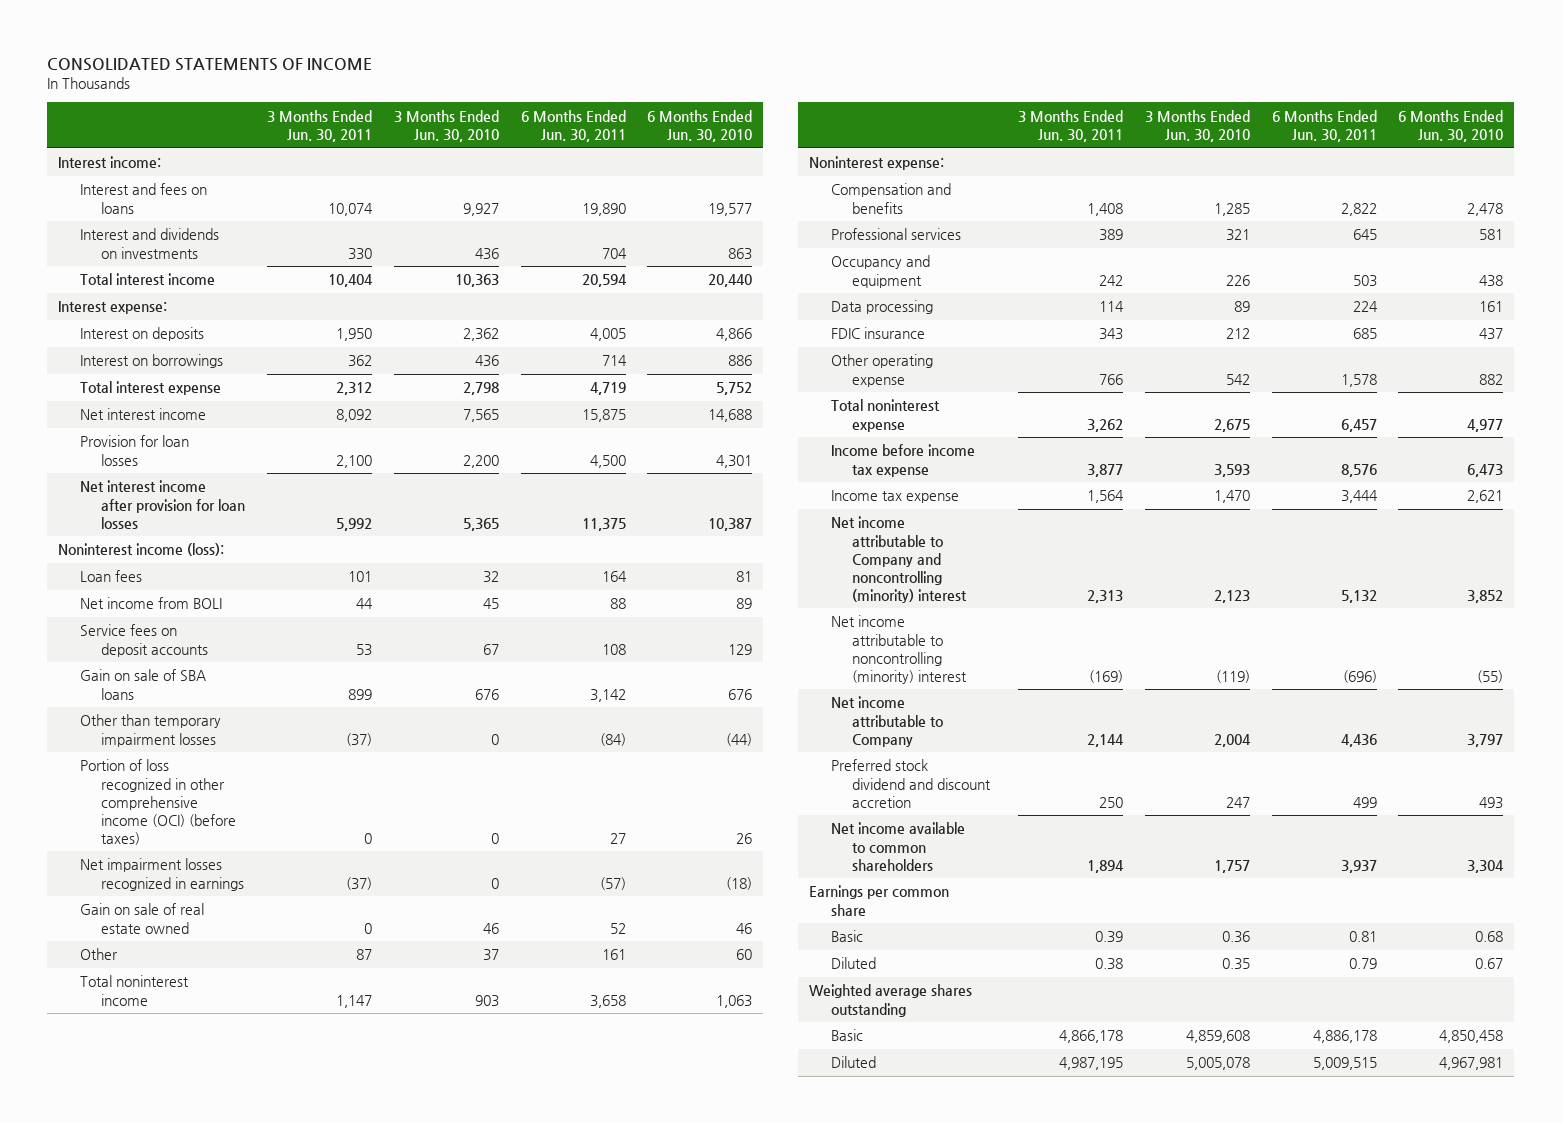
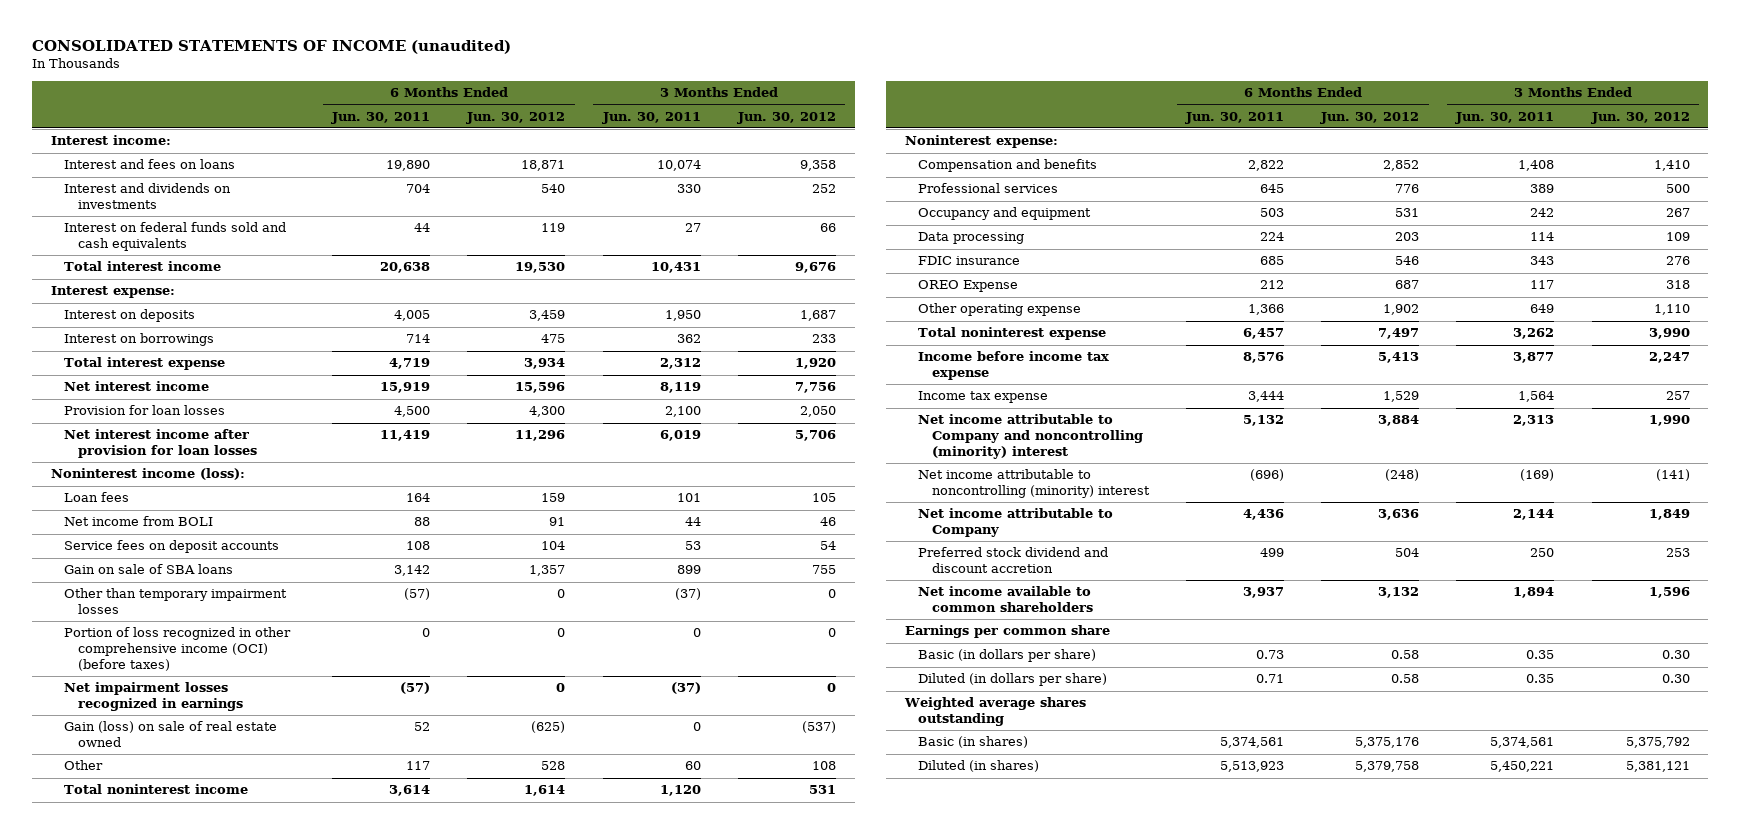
[47,58,373,72] CONSOLIDATED STATEMENTS OF INCOME -> [32,40,512,55] CONSOLIDATED STATEMENTS OF INCOME (unaudited)
[393,109,499,142] 3 Months Ended Jun. 30, 2010 -> none
[647,109,753,142] 6 Months Ended Jun. 30, 2010 -> none
none -> [466,111,566,124] Jun. 30, 2012
none -> [736,111,836,124] Jun. 30, 2012
none -> [64,222,287,252] Interest on federal funds sold and cash equivalents
[328,274,374,288] 10,404 -> [650,262,701,274] 10,431
[581,274,627,288] 20,594 -> [380,262,431,274] 20,638
[336,409,373,423] 8,092 -> [659,382,701,394] 8,119
[581,409,626,423] 15,875 -> [380,382,431,394] 15,919
[336,517,373,531] 5,992 -> [659,430,701,442] 6,019
[581,517,626,531] 11,375 -> [380,430,431,442] 11,419
[599,732,626,746] (84) -> [404,588,431,601] (57)
[609,832,626,844] 27 -> [422,628,431,638] 0
[79,903,204,934] Gain on sale of real estate owned -> [64,721,278,748] Gain (loss) on sale of real estate owned
[356,949,373,961] 87 -> [684,761,701,771] 60
[601,949,626,961] 161 -> [406,761,431,771] 117
[336,994,373,1008] 1,147 -> [659,785,701,797] 1,120
[589,994,626,1008] 3,658 -> [389,785,431,797] 3,614
none -> [918,280,1019,293] OREO Expense
[1099,373,1124,385] 766 -> [1530,304,1555,314] 649
[1340,373,1377,387] 1,578 -> [1247,304,1284,316] 1,366
[830,930,863,943] Basic -> [918,649,1097,663] Basic (in dollars per share)
[1095,931,1124,944] 0.39 -> [1526,650,1555,660] 0.35
[1348,931,1377,943] 0.81 -> [1255,650,1284,660] 0.73
[830,957,876,970] Diluted -> [918,673,1108,687] Diluted (in dollars per share)
[1095,958,1124,971] 0.38 -> [1526,674,1555,684] 0.35
[1348,958,1377,970] 0.79 -> [1255,674,1284,684] 0.71
[830,1029,863,1042] Basic -> [918,736,1029,749] Basic (in shares)
[1059,1030,1124,1044] 4,866,178 -> [1490,737,1555,749] 5,374,561
[1312,1030,1377,1044] 4,886,178 -> [1219,737,1284,749] 5,374,561
[830,1056,876,1069] Diluted -> [918,760,1040,773] Diluted (in shares)
[1059,1057,1124,1071] 4,987,195 -> [1490,761,1555,773] 5,450,221
[1312,1057,1377,1071] 5,009,515 -> [1219,761,1284,773] 5,513,923

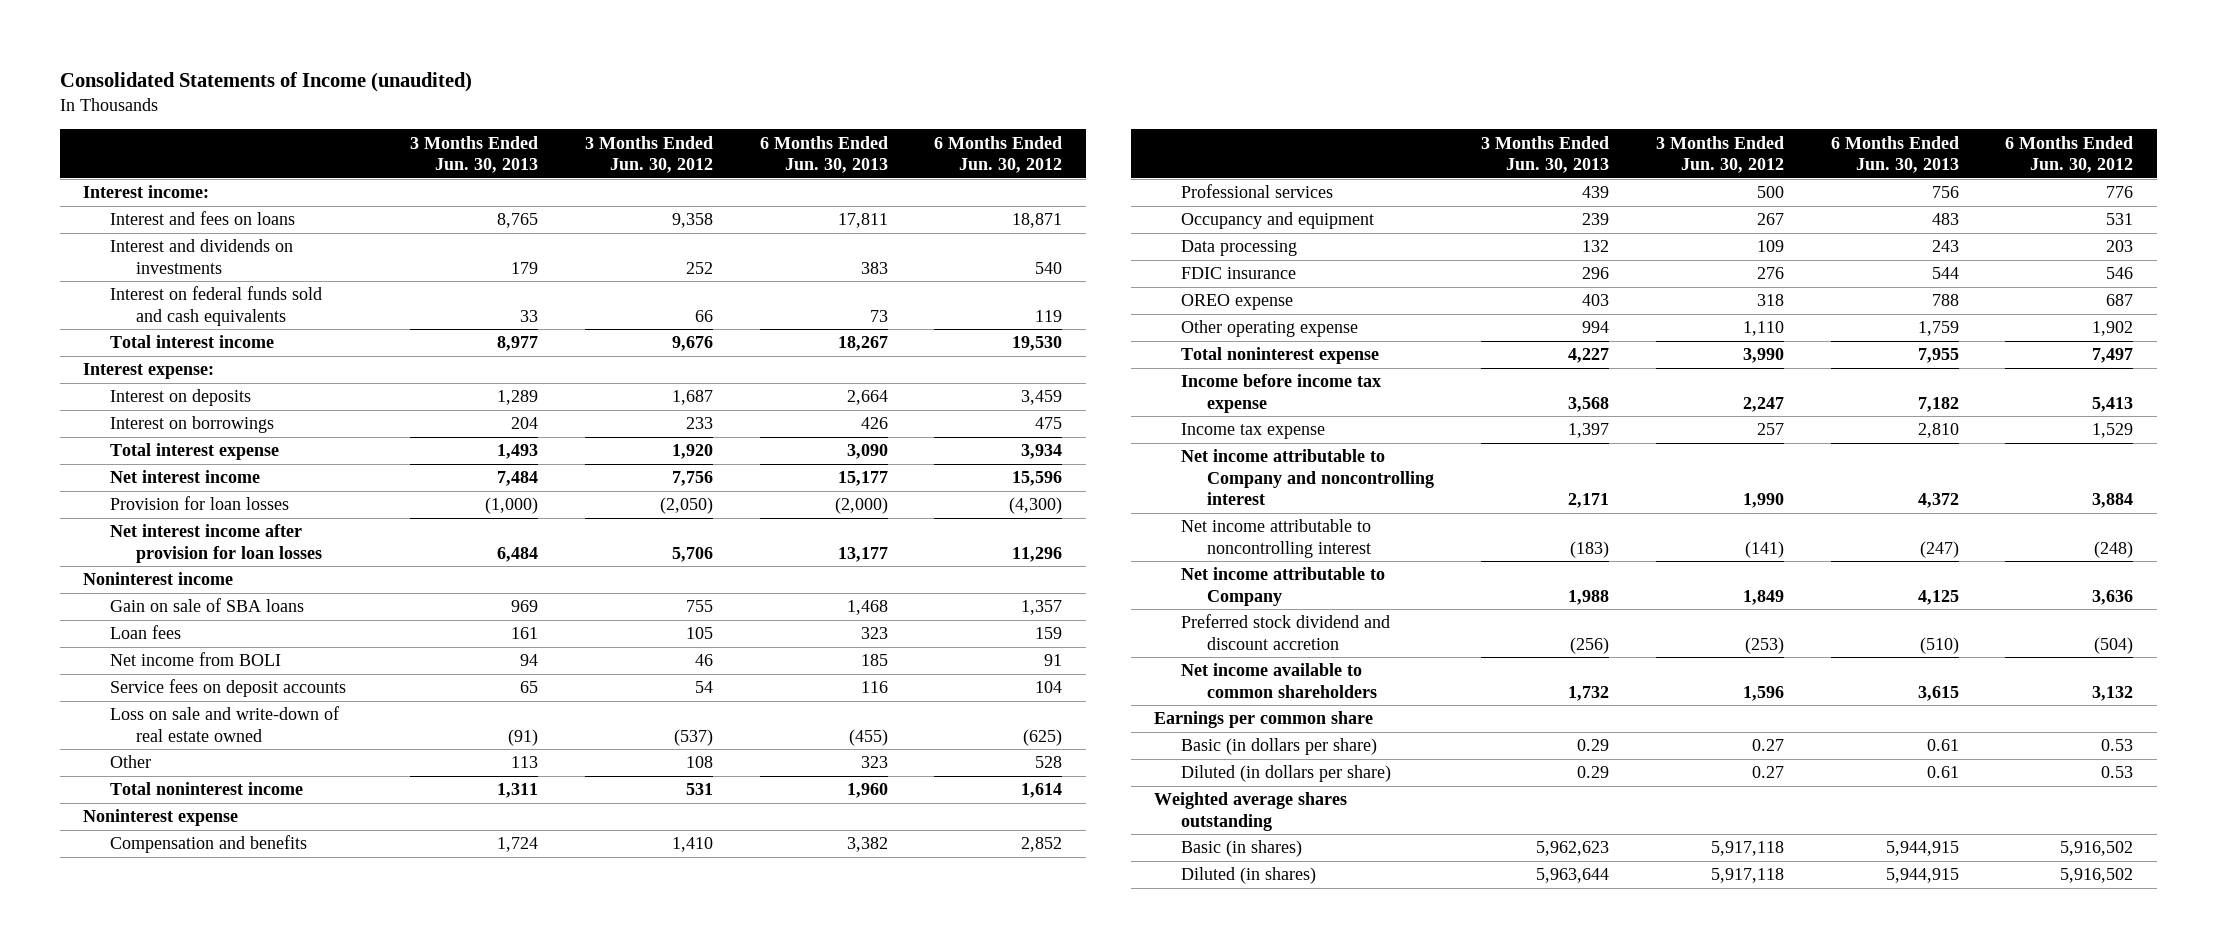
[32,40,512,55] CONSOLIDATED STATEMENTS OF INCOME (unaudited) -> [59,72,472,93] Consolidated Statements of Income (unaudited)
[331,111,431,124] Jun. 30, 2011 -> none
[601,111,701,124] Jun. 30, 2011 -> none
none -> [410,135,539,173] 3 Months Ended Jun. 30, 2013
none -> [759,135,888,173] 6 Months Ended Jun. 30, 2013
[529,406,566,418] 4,300 -> [1009,497,1063,515] (4,300)
[799,406,836,418] 2,050 -> [659,497,713,515] (2,050)
[50,468,245,481] Noninterest income (loss): -> [82,572,233,586] Noninterest income
[64,564,234,575] Gain on sale of SBA loans -> [109,598,304,613] Gain on sale of SBA loans
[64,588,288,615] Other than temporary impairment losses -> none
[64,627,292,672] Portion of loss recognized in other comprehensive income (OCI) (before taxes) -> none
[64,682,243,712] Net impairment losses recognized in earnings -> none
[64,721,278,748] Gain (loss) on sale of real estate owned -> [109,706,339,742] Loss on sale and write-down of real estate owned
[904,135,1058,149] Noninterest expense: -> [82,809,238,827] Noninterest expense
[918,280,1019,293] OREO Expense -> [1180,294,1293,311] OREO expense
[918,414,1143,460] Net income attributable to Company and noncontrolling (minority) interest -> [1180,449,1435,506] Net income attributable to Company and noncontrolling interest
[918,469,1150,499] Net income attributable to noncontrolling (minority) interest -> [1180,519,1372,558] Net income attributable to noncontrolling interest
[1395,548,1420,558] 504 -> [2094,636,2134,654] (504)
[1665,548,1690,558] 253 -> [1744,636,1784,654] (253)
[1391,650,1420,660] 0.58 -> [2101,739,2134,752] 0.53
[1661,650,1690,660] 0.30 -> [1751,739,1784,752] 0.27
[1391,674,1420,684] 0.58 -> [2101,766,2134,779] 0.53
[1661,674,1690,684] 0.30 -> [1751,766,1784,779] 0.27
[1355,737,1420,749] 5,375,176 -> [2060,841,2134,857] 5,916,502
[1625,737,1690,749] 5,375,792 -> [1710,841,1784,857] 5,917,118
[1355,761,1420,773] 5,379,758 -> [2060,868,2134,884] 5,916,502
[1625,761,1690,773] 5,381,121 -> [1710,868,1784,884] 5,917,118

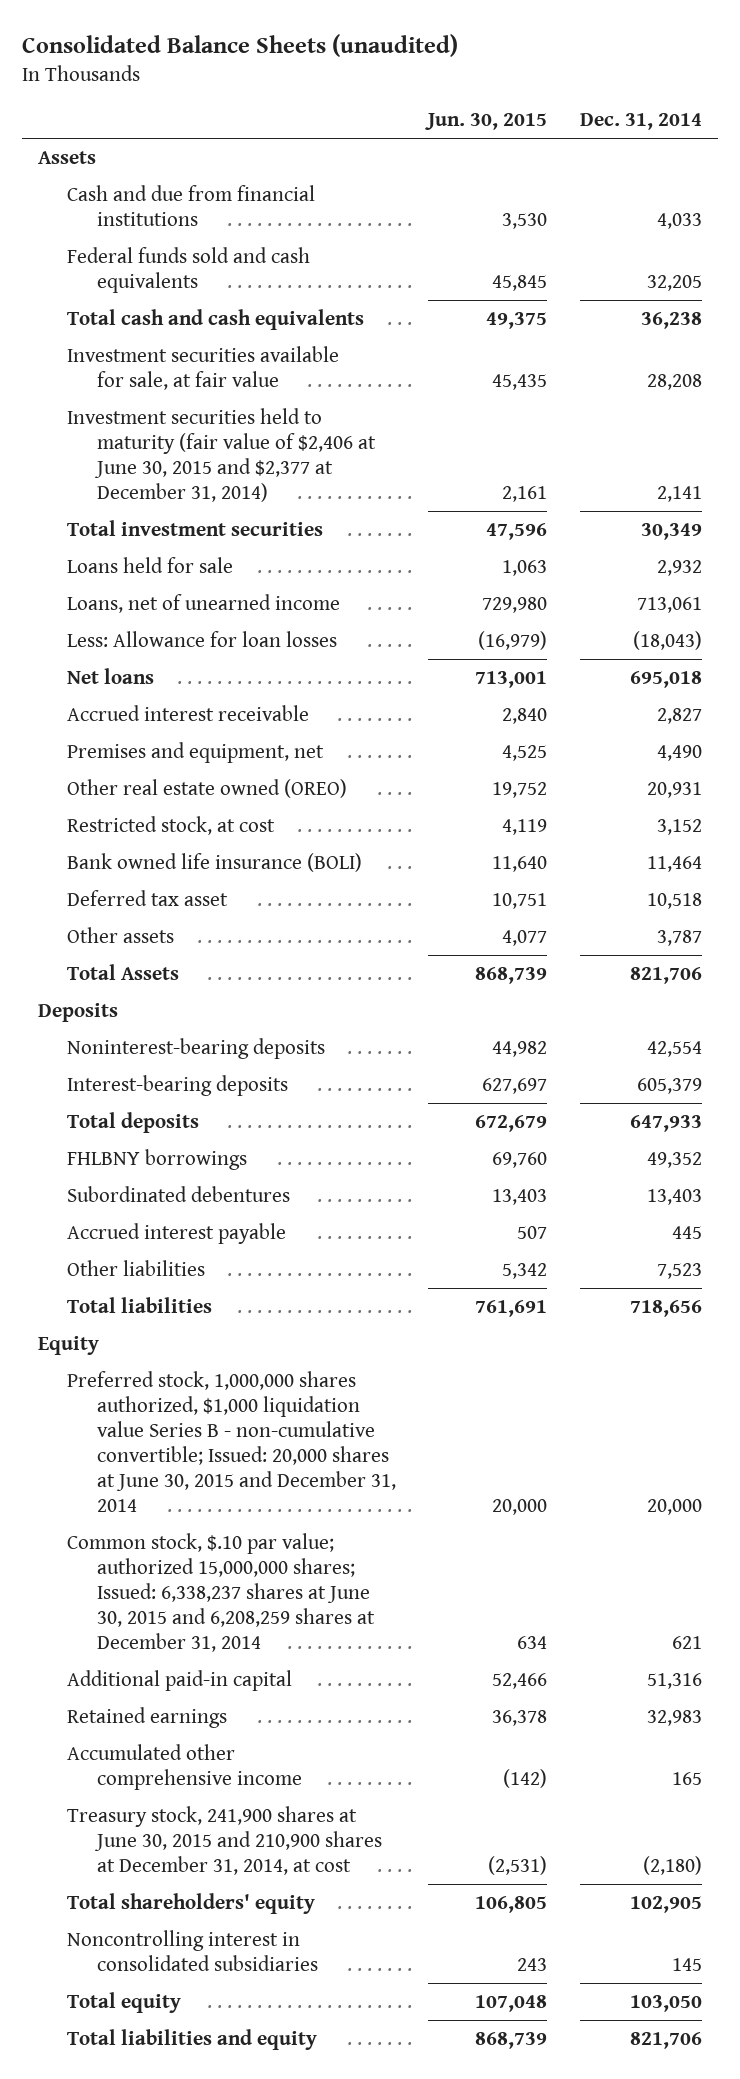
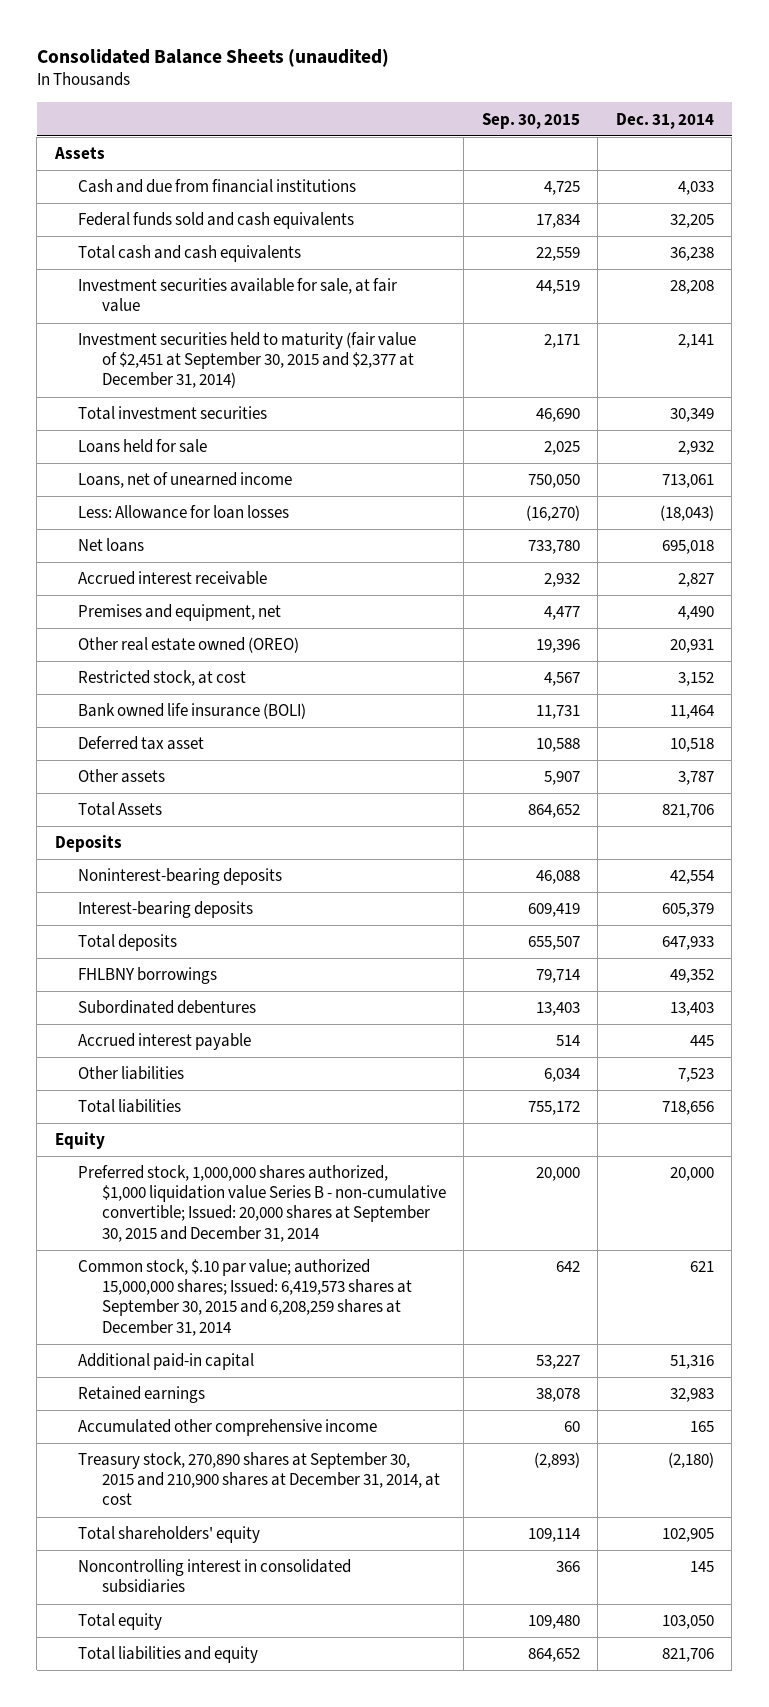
[425,113,548,131] Jun. 30, 2015 -> none
none -> [481,112,580,129] Sep. 30, 2015
[67,407,376,502] Investment securities held to maturity (fair value of $2,406 at June 30, 2015 and $2,377 at December 31, 2014) -> [78,332,417,389] Investment securities held to maturity (fair value of $2,451 at September 30, 2015 and $2,377 at December 31, 2014)
[67,1370,396,1512] Preferred stock, 1,000,000 shares authorized, $1,000 liquidation value Series B - non-cumulative convertible; Issued: 20,000 shares at June 30, 2015 and December 31, 2014 -> [78,1165,446,1242] Preferred stock, 1,000,000 shares authorized, $1,000 liquidation value Series B - non-cumulative convertible; Issued: 20,000 shares at September 30, 2015 and December 31, 2014
[67,1532,375,1652] Common stock, $.10 par value; authorized 15,000,000 shares; Issued: 6,338,237 shares at June 30, 2015 and 6,208,259 shares at December 31, 2014 -> [78,1259,412,1336] Common stock, $.10 par value; authorized 15,000,000 shares; Issued: 6,419,573 shares at September 30, 2015 and 6,208,259 shares at December 31, 2014
[67,1805,382,1875] Treasury stock, 241,900 shares at June 30, 2015 and 210,900 shares at December 31, 2014, at cost -> [78,1452,440,1506] Treasury stock, 270,890 shares at September 30, 2015 and 210,900 shares at December 31, 2014, at cost

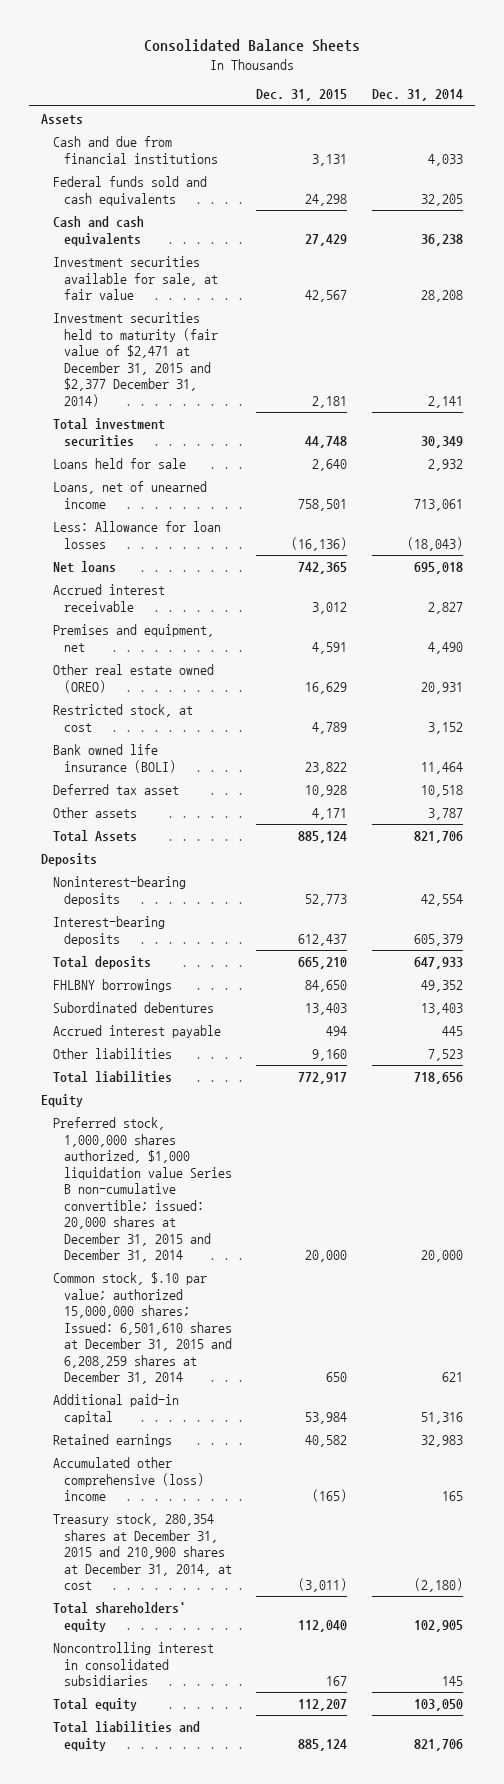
[36,48,389,67] Consolidated Balance Sheets (unaudited) -> [144,39,361,53] Consolidated Balance Sheets
[481,112,580,129] Sep. 30, 2015 -> none
none -> [256,89,348,102] Dec. 31, 2015
[78,245,302,263] Total cash and cash equivalents -> [52,216,144,246] Cash and cash equivalents
[78,332,417,389] Investment securities held to maturity (fair value of $2,451 at September 30, 2015 and $2,377 at December 31, 2014) -> [52,312,218,407] Investment securities held to maturity (fair value of $2,471 at December 31, 2015 and $2,377 December 31, 2014)
[78,1165,446,1242] Preferred stock, 1,000,000 shares authorized, $1,000 liquidation value Series B - non-cumulative convertible; Issued: 20,000 shares at September 30, 2015 and December 31, 2014 -> [52,1117,232,1263] Preferred stock, 1,000,000 shares authorized, $1,000 liquidation value Series B non-cumulative convertible; issued: 20,000 shares at December 31, 2015 and December 31, 2014
[78,1259,412,1336] Common stock, $.10 par value; authorized 15,000,000 shares; Issued: 6,419,573 shares at September 30, 2015 and 6,208,259 shares at December 31, 2014 -> [52,1272,232,1385] Common stock, $.10 par value; authorized 15,000,000 shares; Issued: 6,501,610 shares at December 31, 2015 and 6,208,259 shares at December 31, 2014
[78,1419,378,1437] Accumulated other comprehensive income -> [52,1457,204,1502] Accumulated other comprehensive (loss) income
[78,1452,440,1506] Treasury stock, 270,890 shares at September 30, 2015 and 210,900 shares at December 31, 2014, at cost -> [52,1513,232,1591] Treasury stock, 280,354 shares at December 31, 2015 and 210,900 shares at December 31, 2014, at cost

